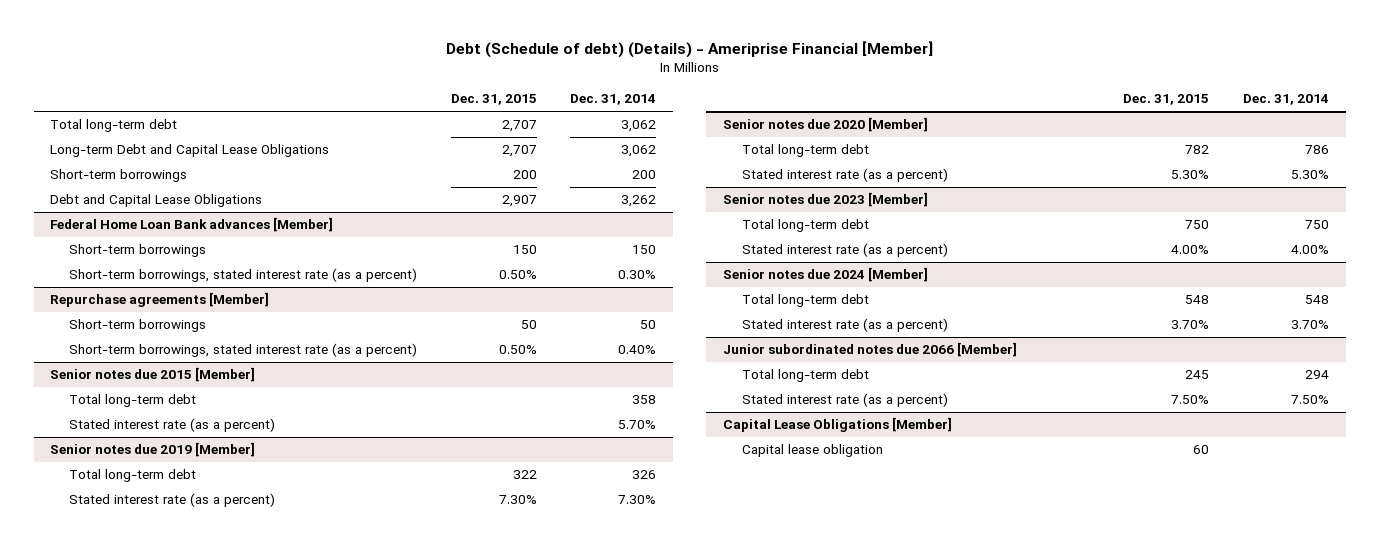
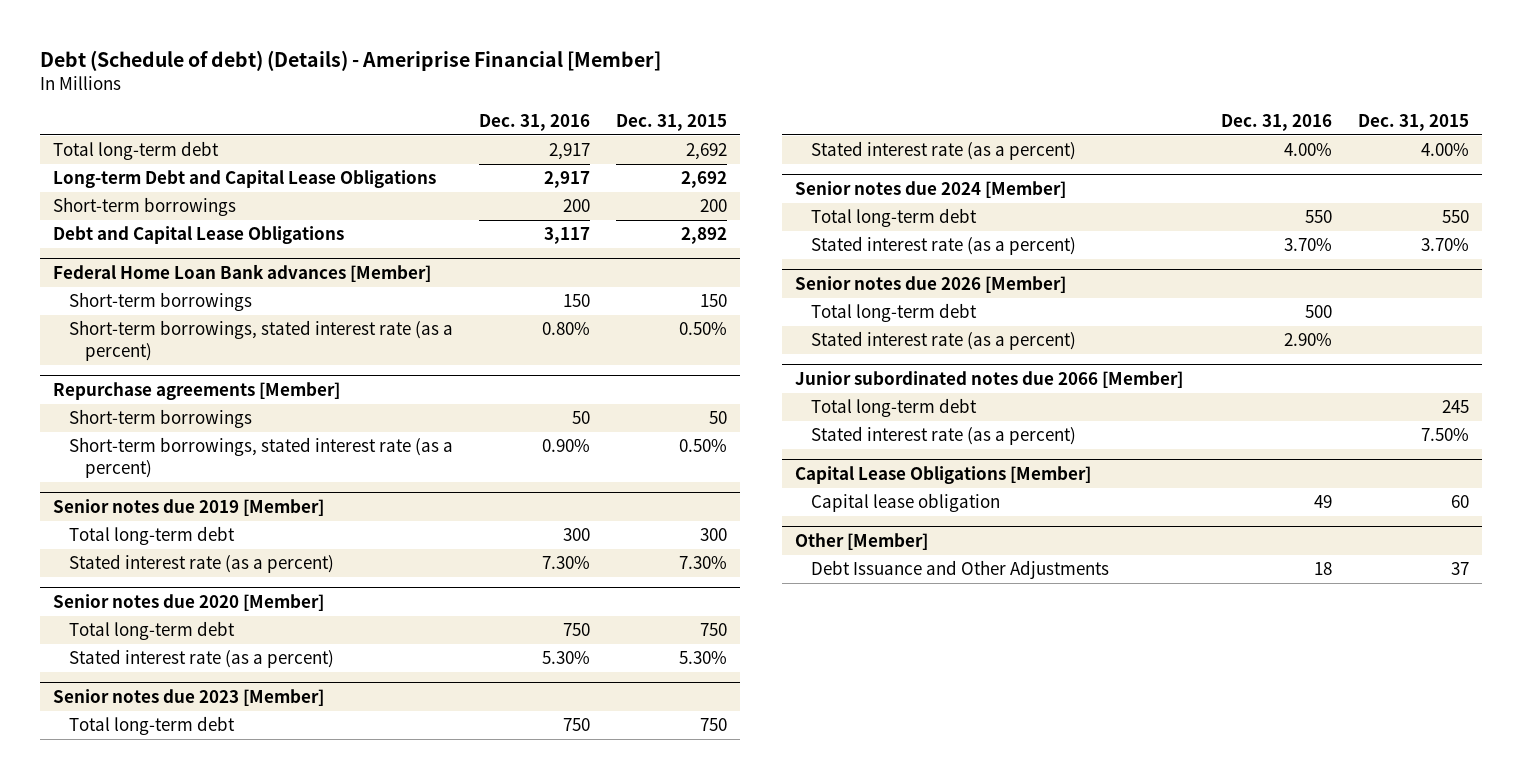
[570,94,657,106] Dec. 31, 2014 -> none
none -> [478,113,590,131] Dec. 31, 2016
[501,120,537,133] 2,707 -> [685,143,727,161] 2,692
[501,145,537,158] 2,707 -> [680,171,727,189] 2,692
[501,195,537,208] 2,907 -> [680,227,727,245] 2,892
[50,367,256,383] Senior notes due 2015 [Member] -> none
[68,394,196,408] Total long-term debt -> none
[68,418,275,433] Stated interest rate (as a percent) -> none
[512,470,537,480] 322 -> [699,528,727,542] 300
[1185,145,1210,155] 782 -> [699,623,727,637] 750
[1185,295,1210,305] 548 -> [1441,210,1469,224] 550
none -> [795,276,1067,294] Senior notes due 2026 [Member]
none -> [811,303,978,323] Total long-term debt
none -> [811,331,1077,351] Stated interest rate (as a percent)
none -> [795,533,929,551] Other [Member]
none -> [811,560,1110,580] Debt Issuance and Other Adjustments

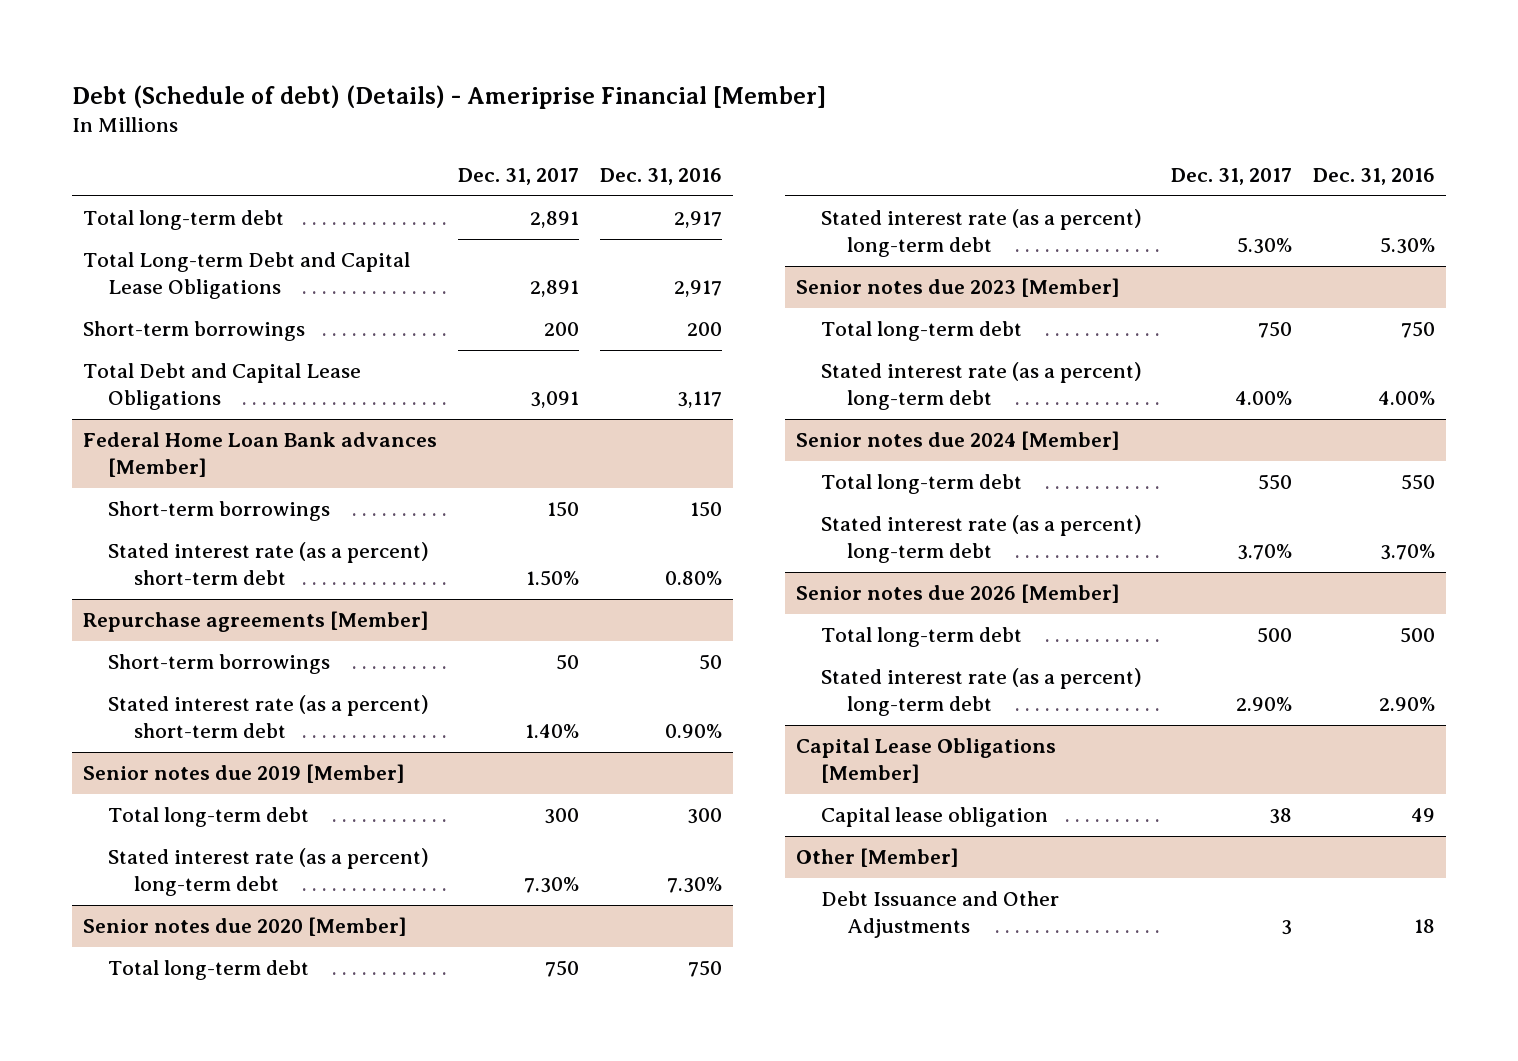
[615,113,727,131] Dec. 31, 2015 -> none
none -> [457,167,579,185] Dec. 31, 2017
[53,170,437,189] Long-term Debt and Capital Lease Obligations -> [82,252,410,299] Total Long-term Debt and Capital Lease Obligations
[53,226,345,245] Debt and Capital Lease Obligations -> [82,363,361,410] Total Debt and Capital Lease Obligations
[68,320,453,362] Short-term borrowings, stated interest rate (as a percent) -> [108,542,430,585] Stated interest rate (as a percent) short-term debt
[68,437,453,479] Short-term borrowings, stated interest rate (as a percent) -> [108,695,430,738] Stated interest rate (as a percent) short-term debt
[68,554,334,574] Stated interest rate (as a percent) -> [108,848,430,896] Stated interest rate (as a percent) long-term debt
[68,649,334,669] Stated interest rate (as a percent) -> [821,209,1143,257] Stated interest rate (as a percent) long-term debt
[811,141,1077,161] Stated interest rate (as a percent) -> [821,362,1143,410] Stated interest rate (as a percent) long-term debt
[811,236,1077,256] Stated interest rate (as a percent) -> [821,515,1143,563] Stated interest rate (as a percent) long-term debt
[795,371,1184,389] Junior subordinated notes due 2066 [Member] -> none
[811,398,978,418] Total long-term debt -> none
[811,426,1077,446] Stated interest rate (as a percent) -> none
[811,331,1077,351] Stated interest rate (as a percent) -> [821,668,1143,716] Stated interest rate (as a percent) long-term debt

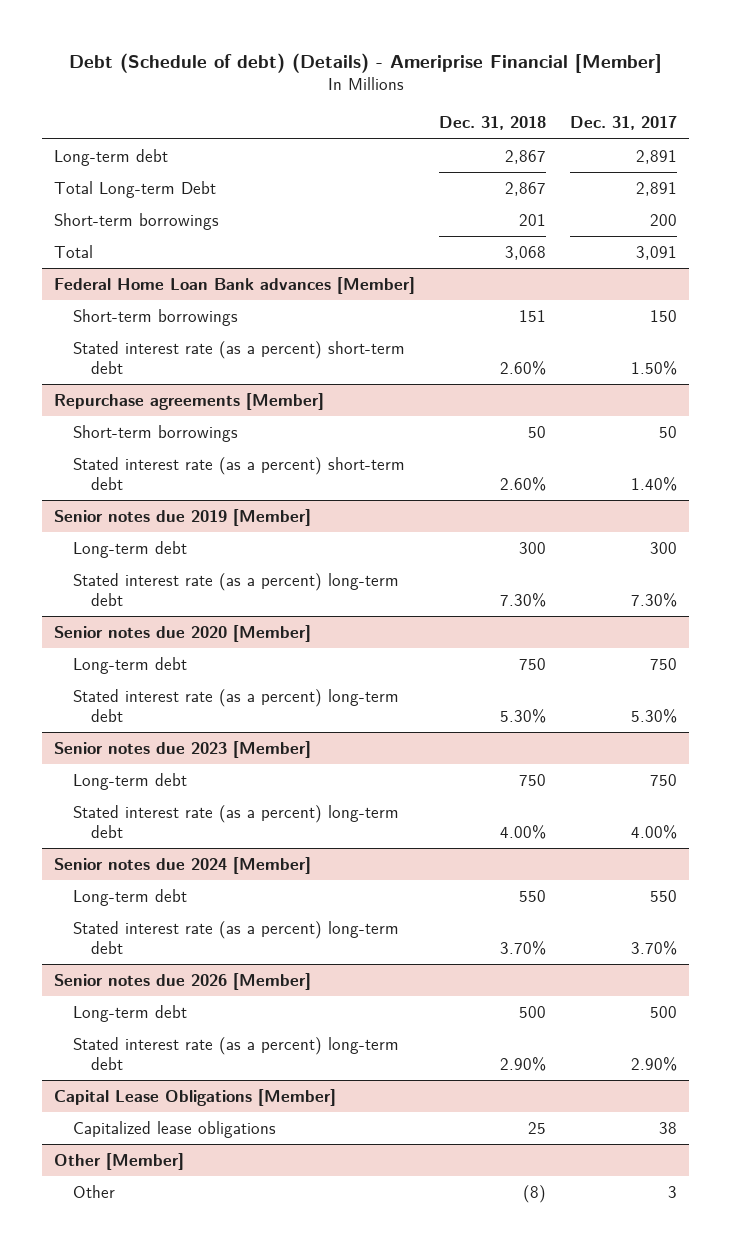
[600,167,723,185] Dec. 31, 2016 -> none
none -> [439,116,547,131] Dec. 31, 2018
[82,210,284,231] Total long-term debt -> [54,148,169,166] Long-term debt
[82,252,410,299] Total Long-term Debt and Capital Lease Obligations -> [54,180,217,198] Total Long-term Debt
[82,363,361,410] Total Debt and Capital Lease Obligations -> [54,244,94,258] Total
[108,807,310,828] Total long-term debt -> [72,540,187,558] Long-term debt
[108,960,310,981] Total long-term debt -> [72,656,187,674] Long-term debt
[821,321,1023,342] Total long-term debt -> [72,772,187,790] Long-term debt
[821,474,1023,495] Total long-term debt -> [72,888,187,906] Long-term debt
[821,627,1023,648] Total long-term debt -> [72,1004,187,1022] Long-term debt
[821,807,1049,828] Capital lease obligation -> [72,1120,276,1138] Capitalized lease obligations
[821,891,1060,938] Debt Issuance and Other Adjustments -> [72,1184,115,1198] Other

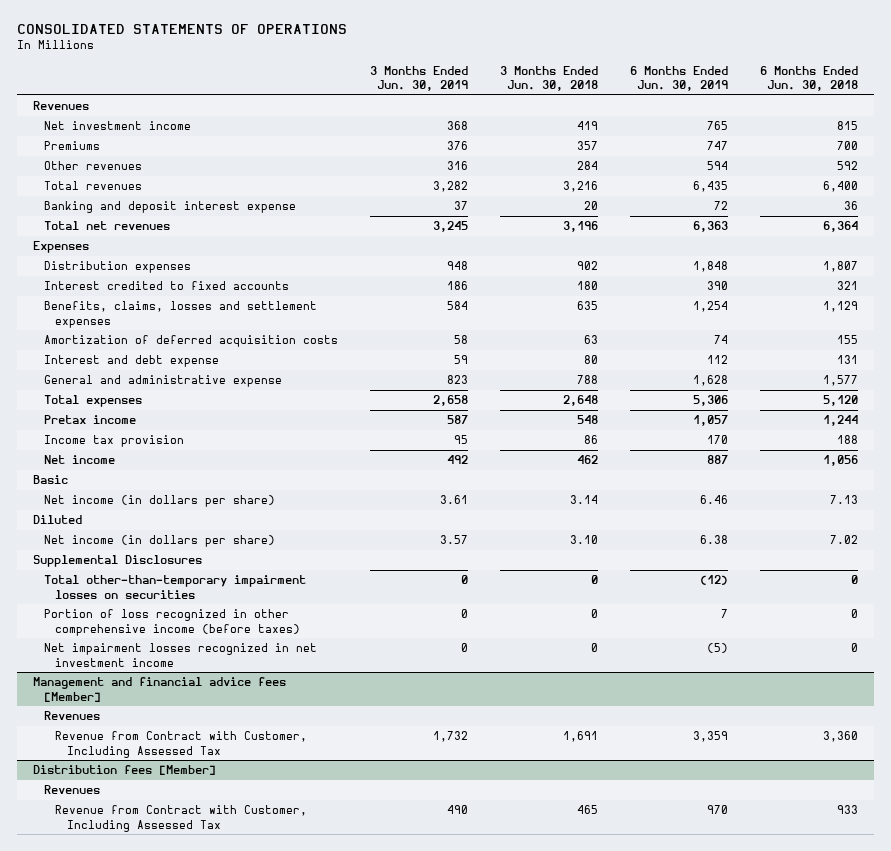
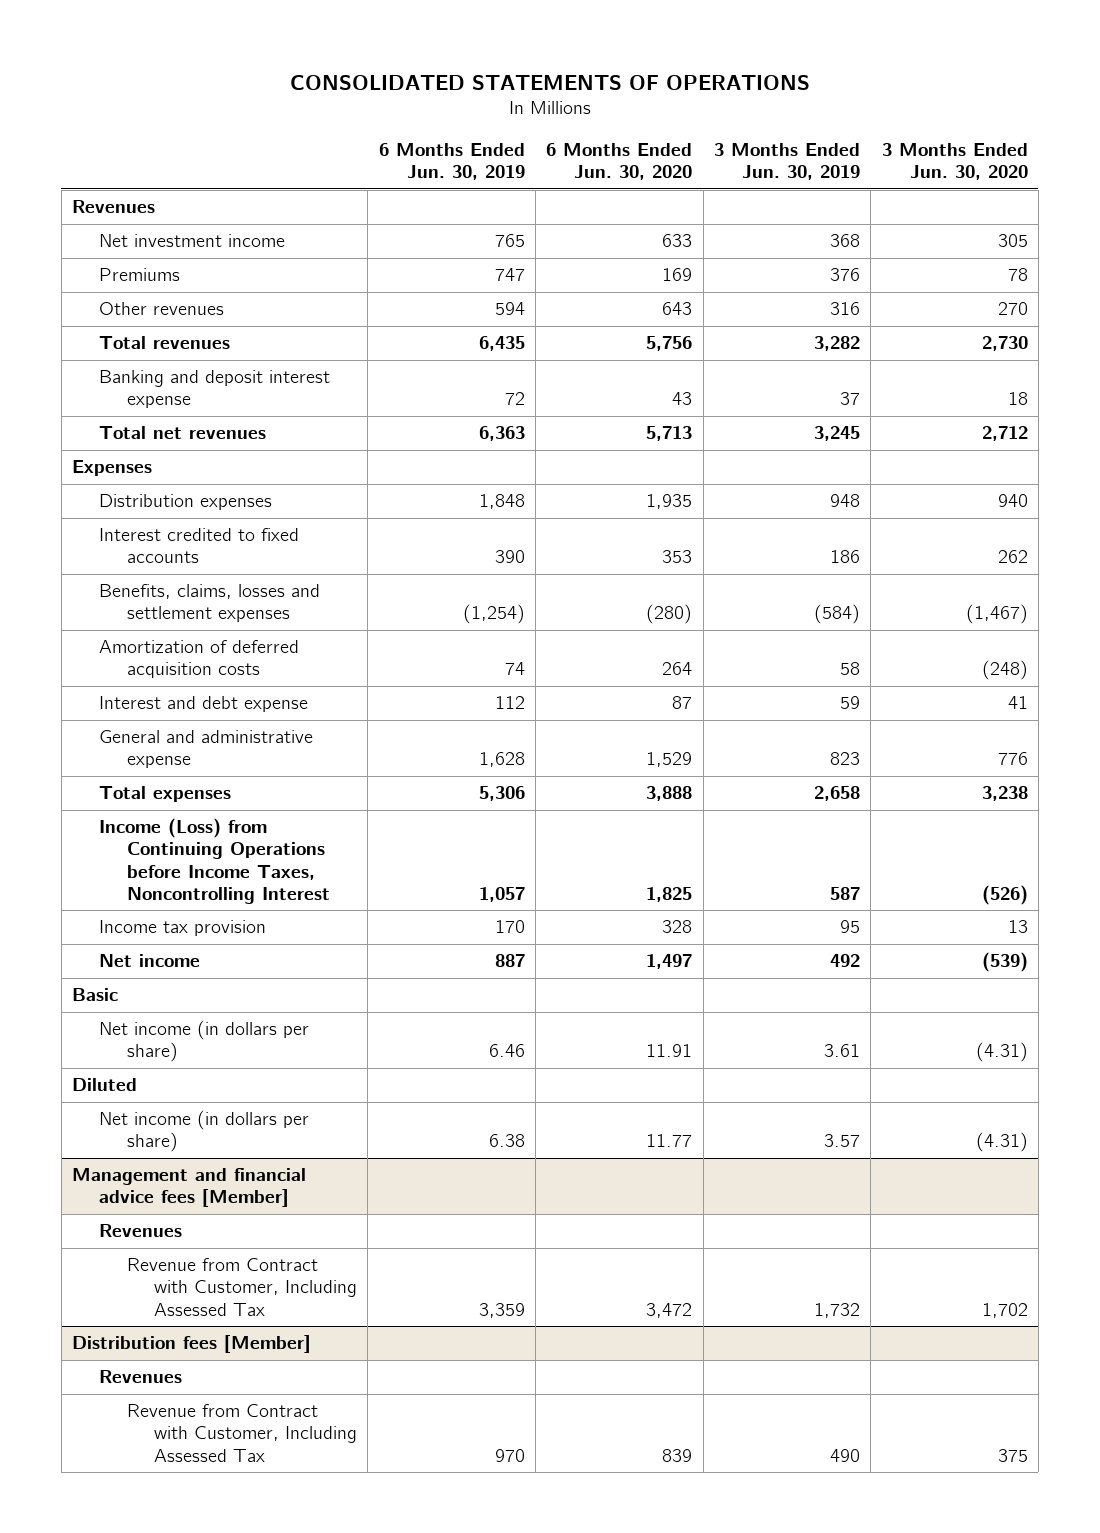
[499,65,598,92] 3 Months Ended Jun. 30, 2018 -> none
[759,65,858,92] 6 Months Ended Jun. 30, 2018 -> none
none -> [546,142,693,180] 6 Months Ended Jun. 30, 2020
none -> [881,142,1028,180] 3 Months Ended Jun. 30, 2020
[446,301,468,311] 584 -> [813,604,860,625] (584)
[692,301,728,313] 1,254 -> [462,604,525,625] (1,254)
[44,415,137,425] Pretax income -> [99,818,330,904] Income (Loss) from Continuing Operations before Income Taxes, Noncontrolling Interest
[32,555,202,568] Supplemental Disclosures -> none
[44,575,307,599] Total other-than-temporary impairment losses on securities -> none
[44,609,301,636] Portion of loss recognized in other comprehensive income (before taxes) -> none
[44,643,318,667] Net impairment losses recognized in net investment income -> none

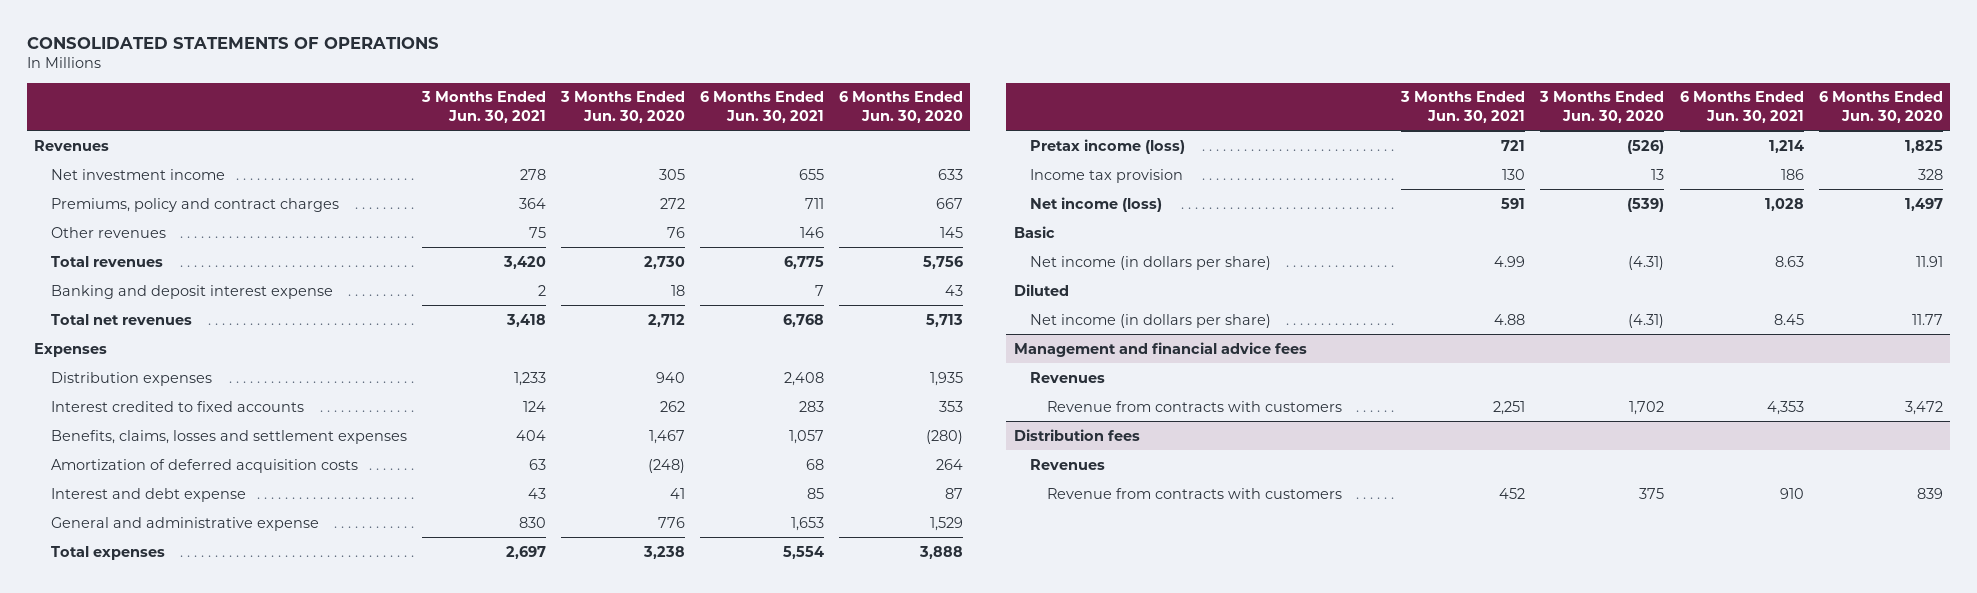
[378,142,525,180] 6 Months Ended Jun. 30, 2019 -> none
[713,142,860,180] 3 Months Ended Jun. 30, 2019 -> none
none -> [420,91,546,123] 3 Months Ended Jun. 30, 2021
none -> [699,91,824,123] 6 Months Ended Jun. 30, 2021
[99,268,181,282] Premiums -> none
none -> [50,197,339,212] Premiums, policy and contract charges
[662,302,693,316] 643 -> [939,226,963,238] 145
[997,302,1028,316] 270 -> [666,226,685,238] 76
[965,604,1028,625] (1,467) -> [648,429,685,444] 1,467
[99,818,330,904] Income (Loss) from Continuing Operations before Income Taxes, Noncontrolling Interest -> [1030,138,1186,154] Pretax income (loss)
[99,954,201,968] Net income -> [1030,196,1163,212] Net income (loss)
[72,1168,307,1208] Management and financial advice fees [Member] -> [1013,341,1307,357] Management and financial advice fees
[126,1258,357,1316] Revenue from Contract with Customer, Including Assessed Tax -> [1046,400,1342,412] Revenue from contracts with customers
[72,1335,312,1354] Distribution fees [Member] -> [1013,428,1140,441] Distribution fees
[126,1404,357,1462] Revenue from Contract with Customer, Including Assessed Tax -> [1046,487,1342,499] Revenue from contracts with customers

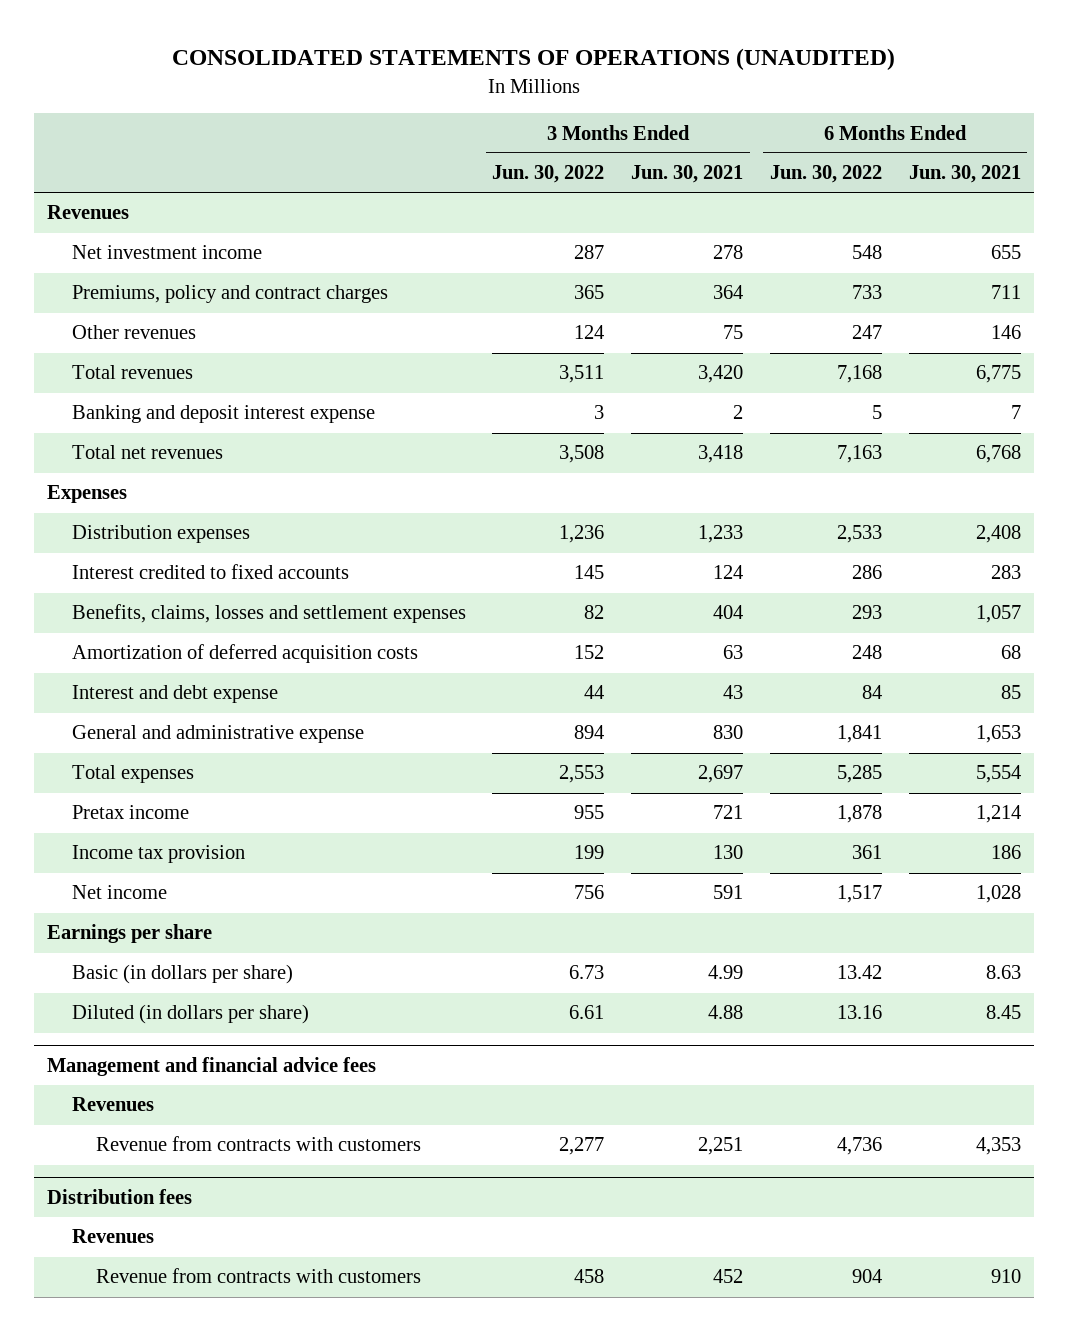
[26,36,439,49] CONSOLIDATED STATEMENTS OF OPERATIONS -> [171,48,895,71] CONSOLIDATED STATEMENTS OF OPERATIONS (UNAUDITED)
[559,91,685,123] 3 Months Ended Jun. 30, 2020 -> none
[838,91,963,123] 6 Months Ended Jun. 30, 2020 -> none
none -> [492,165,605,184] Jun. 30, 2022
none -> [769,165,882,184] Jun. 30, 2022
[1030,138,1186,154] Pretax income (loss) -> [71,805,189,820] Pretax income
[1013,225,1055,238] Basic -> none
[1013,283,1069,296] Diluted -> none
[1030,196,1163,212] Net income (loss) -> [71,885,167,900] Net income
none -> [47,924,213,944] Earnings per share
[1030,255,1272,270] Net income (in dollars per share) -> [71,964,293,985] Basic (in dollars per share)
[1030,313,1272,328] Net income (in dollars per share) -> [71,1004,309,1025] Diluted (in dollars per share)

